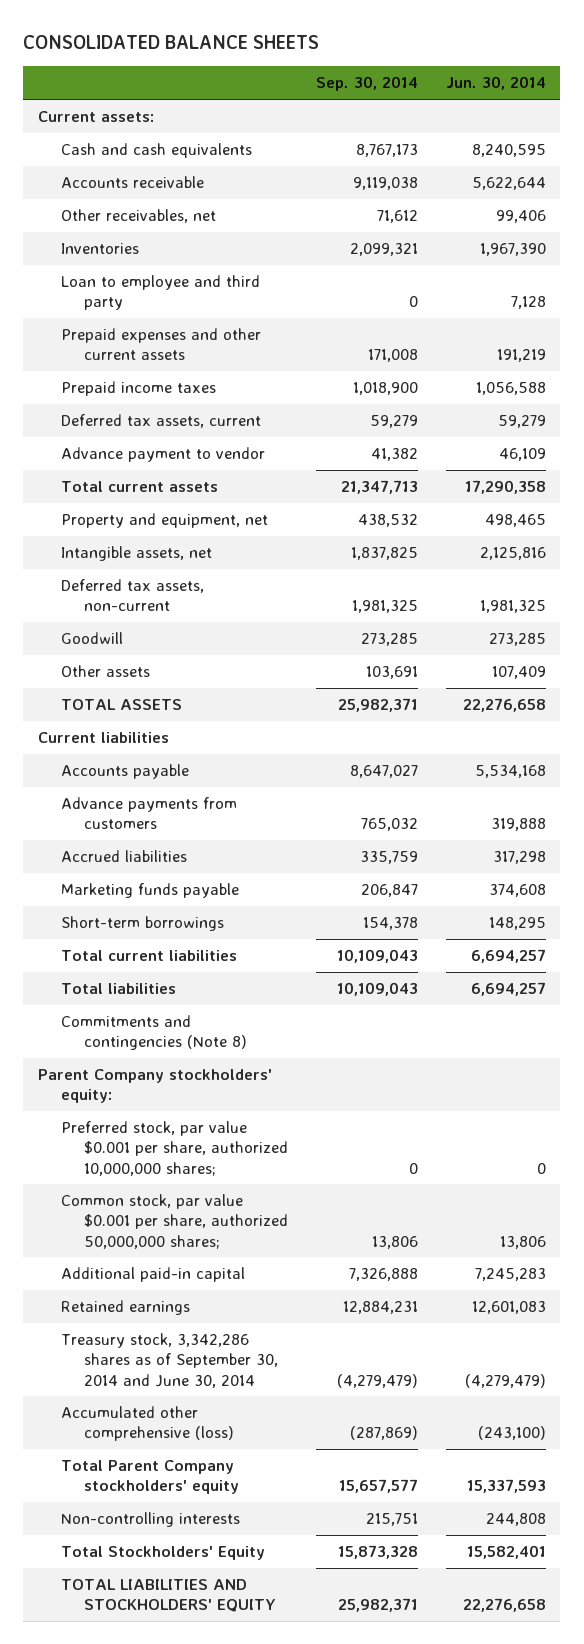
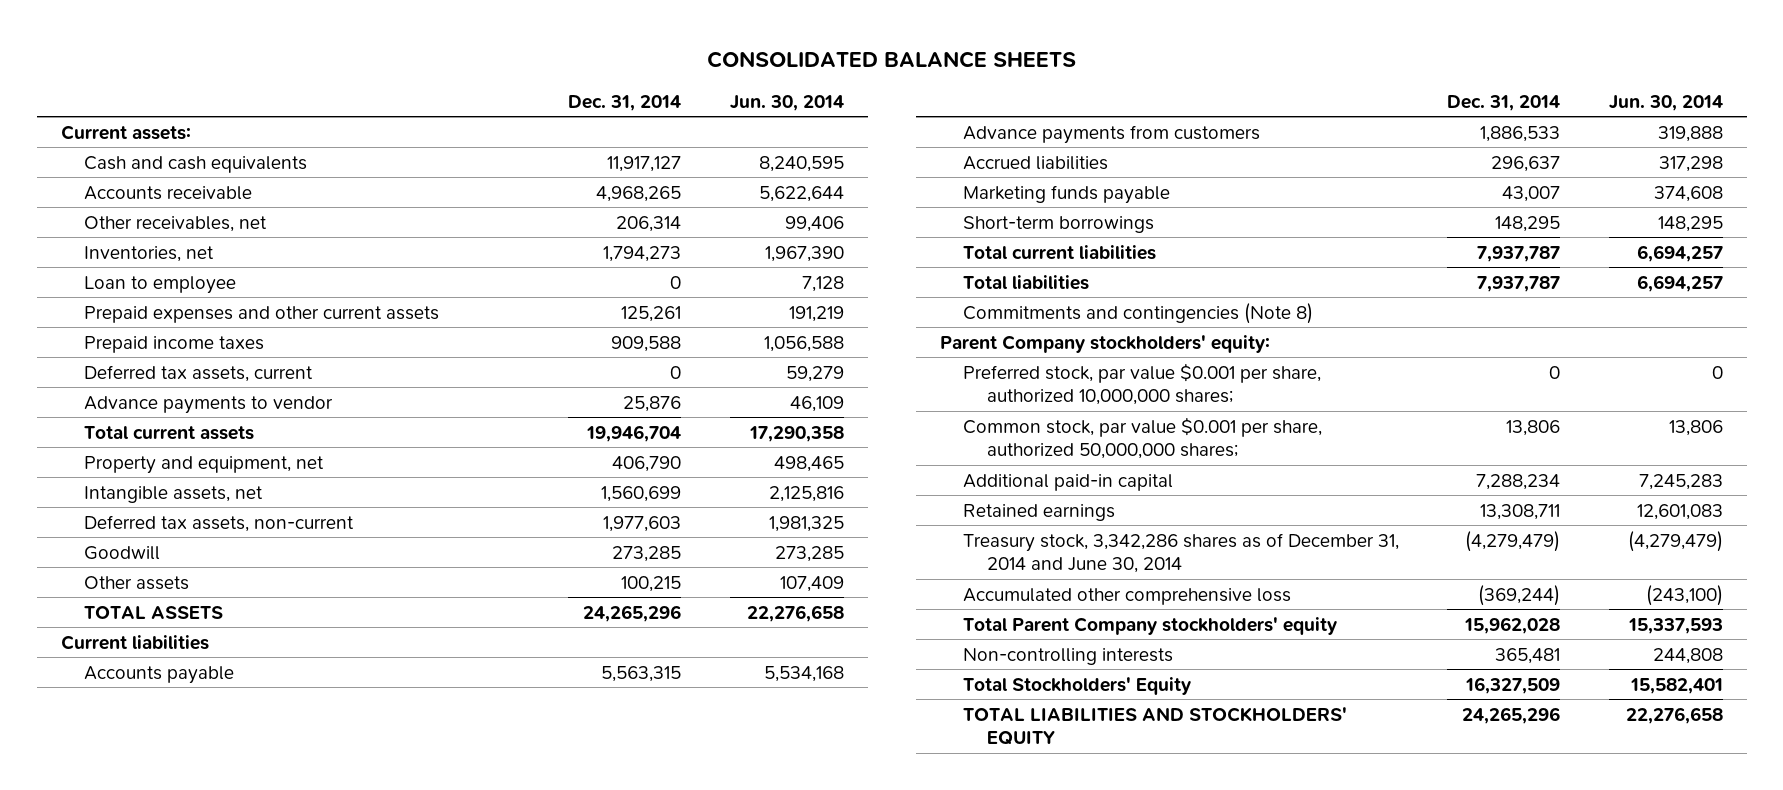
[316,76,419,92] Sep. 30, 2014 -> none
none -> [568,94,682,111] Dec. 31, 2014
[60,243,139,255] Inventories -> [84,245,215,262] Inventories, net
[60,275,260,311] Loan to employee and third party -> [84,275,237,294] Loan to employee
[60,447,265,463] Advance payment to vendor -> [84,395,334,414] Advance payments to vendor
[60,1333,278,1388] Treasury stock, 3,342,286 shares as of September 30, 2014 and June 30, 2014 -> [963,532,1400,574] Treasury stock, 3,342,286 shares as of December 31, 2014 and June 30, 2014
[60,1406,234,1442] Accumulated other comprehensive (loss) -> [963,587,1292,605] Accumulated other comprehensive loss

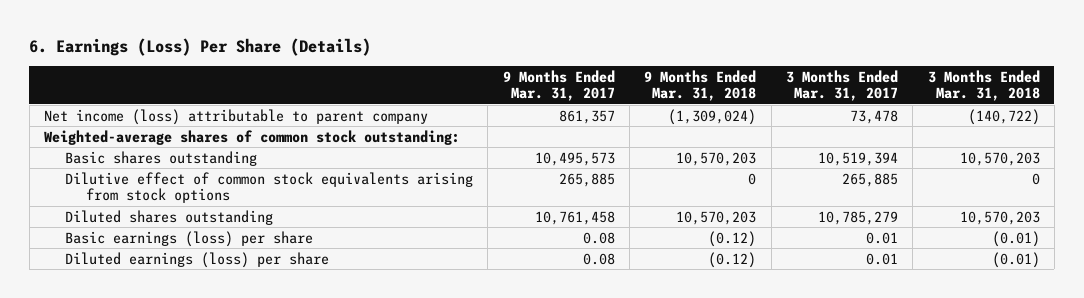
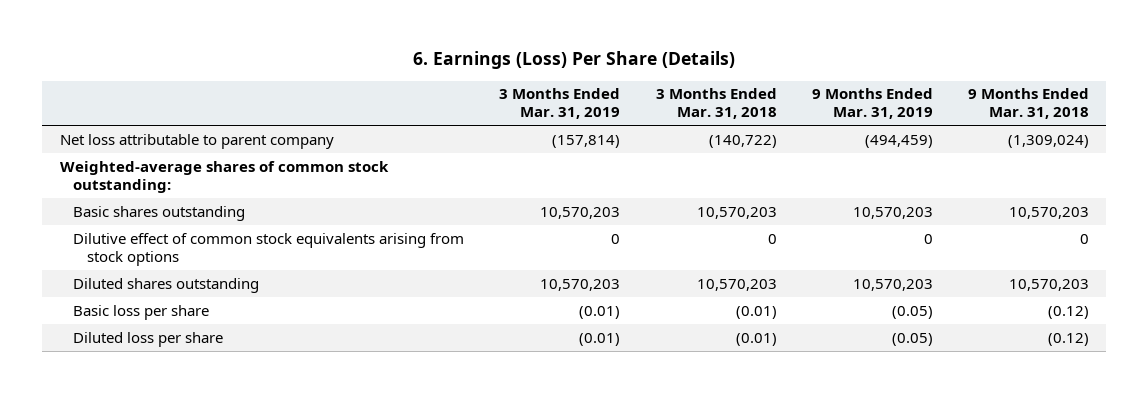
[502,69,615,102] 9 Months Ended Mar. 31, 2017 -> none
[785,69,898,102] 3 Months Ended Mar. 31, 2017 -> none
none -> [499,88,621,120] 3 Months Ended Mar. 31, 2019
none -> [811,88,933,120] 9 Months Ended Mar. 31, 2019
[44,108,429,125] Net income (loss) attributable to parent company -> [59,133,334,149] Net loss attributable to parent company
[64,230,313,247] Basic earnings (loss) per share -> [73,304,210,320] Basic loss per share
[64,251,329,268] Diluted earnings (loss) per share -> [73,331,224,347] Diluted loss per share

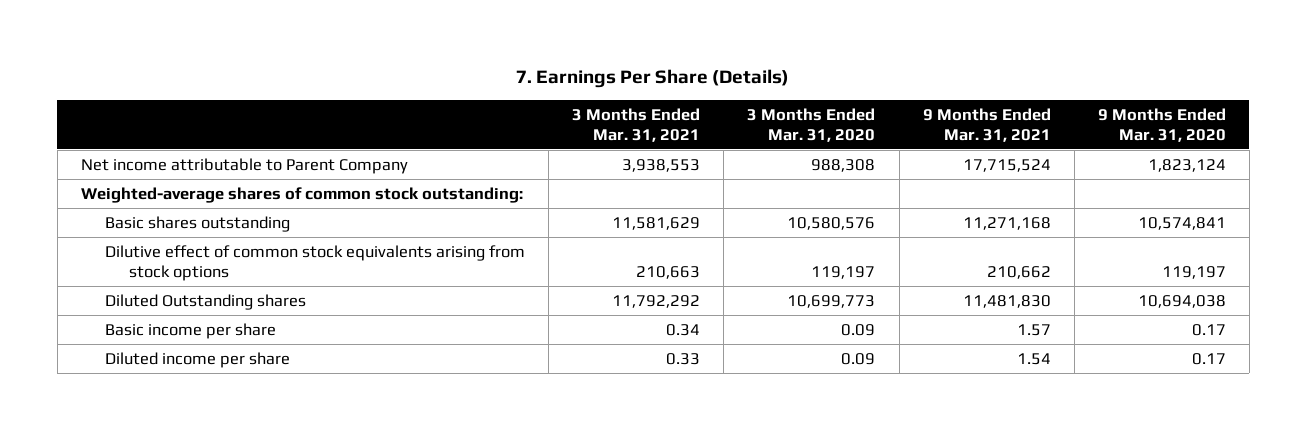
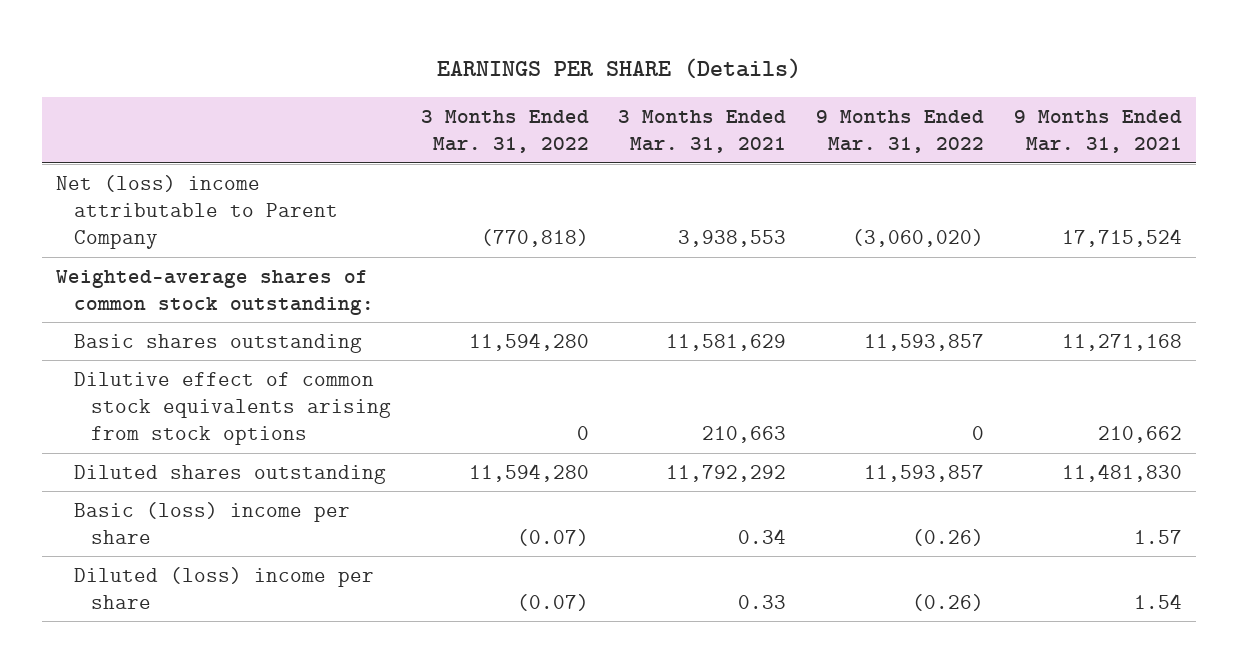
[516,69,790,89] 7. Earnings Per Share (Details) -> [436,57,801,79] EARNINGS PER SHARE (Details)
[747,107,876,142] 3 Months Ended Mar. 31, 2020 -> none
[1097,107,1226,142] 9 Months Ended Mar. 31, 2020 -> none
none -> [420,109,589,154] 3 Months Ended Mar. 31, 2022
none -> [815,109,984,154] 9 Months Ended Mar. 31, 2022
[80,157,408,174] Net income attributable to Parent Company -> [56,174,338,250] Net (loss) income attributable to Parent Company
[105,293,307,310] Diluted Outstanding shares -> [73,464,386,484] Diluted shares outstanding
[105,322,277,339] Basic income per share -> [73,501,350,545] Basic (loss) income per share
[105,351,291,368] Diluted income per share -> [73,566,374,610] Diluted (loss) income per share

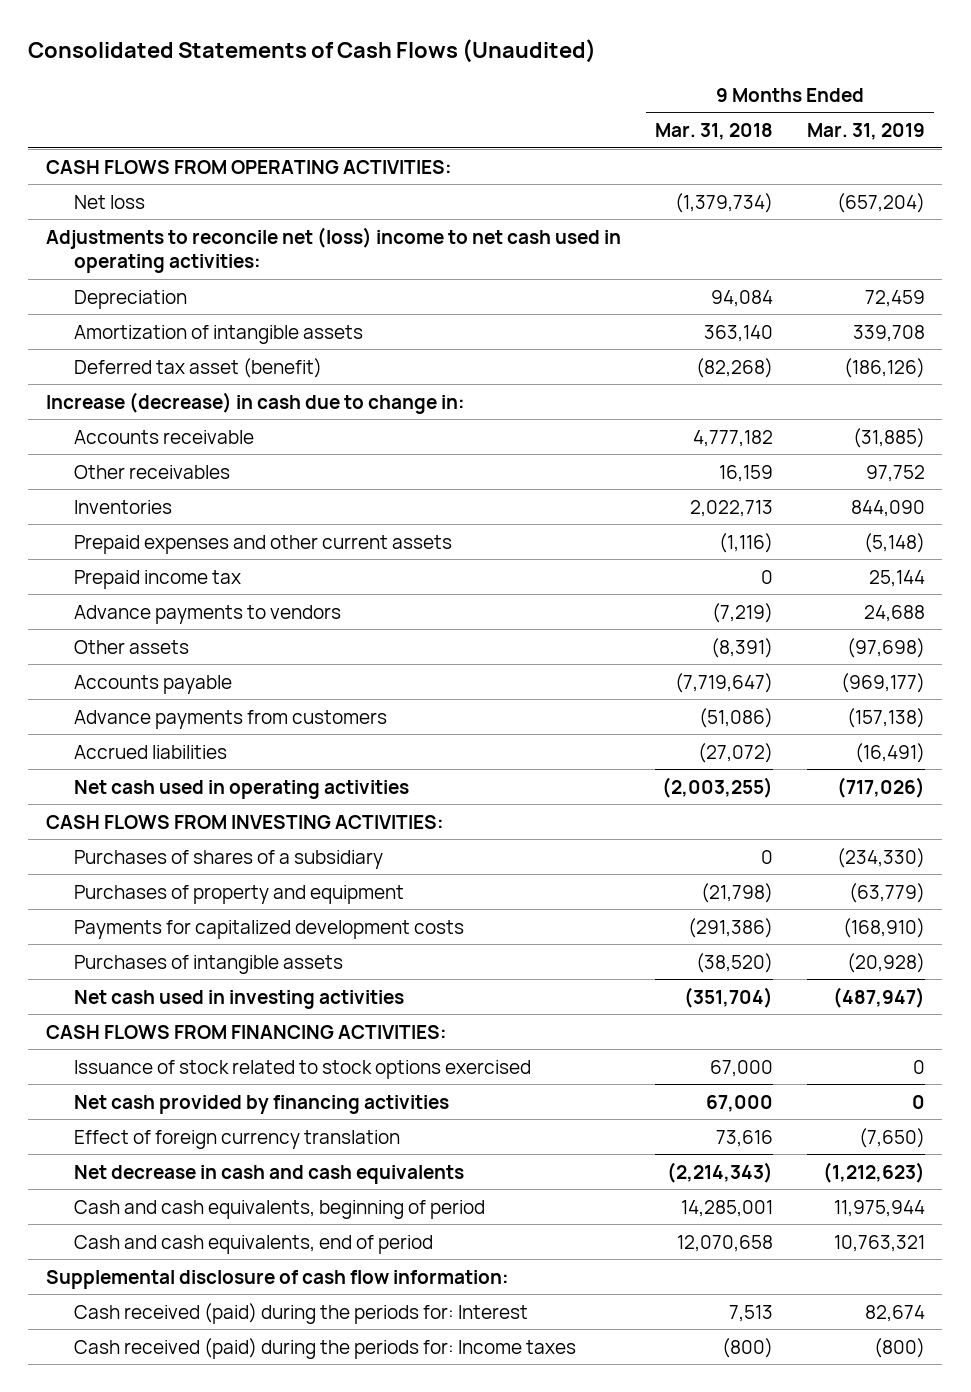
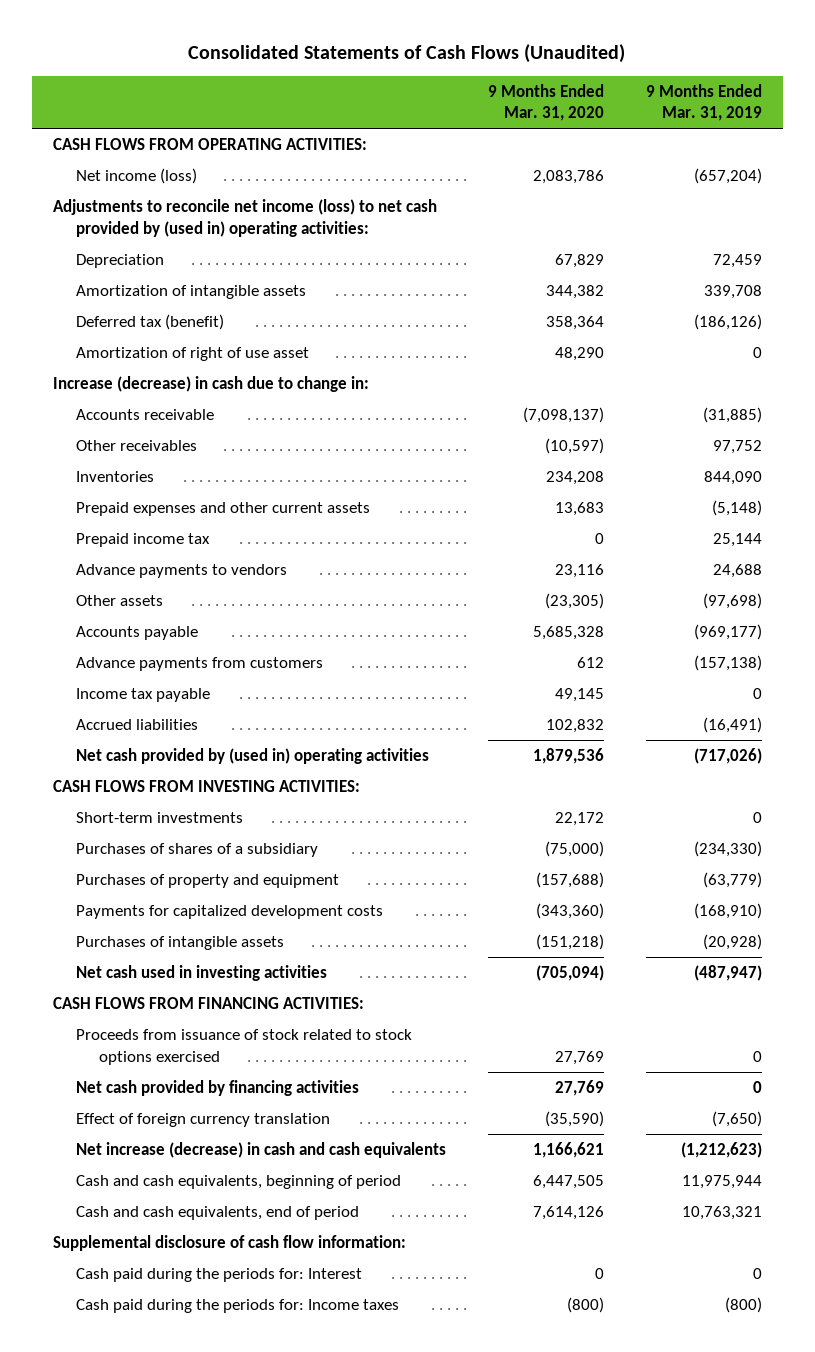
[654,123,773,141] Mar. 31, 2018 -> none
none -> [487,83,604,122] 9 Months Ended Mar. 31, 2020
[73,194,145,209] Net loss -> [76,167,198,184] Net income (loss)
[45,226,621,274] Adjustments to reconcile net (loss) income to net cash used in operating activities: -> [52,198,437,237] Adjustments to reconcile net income (loss) to net cash provided by (used in) operating activities:
[73,357,322,378] Deferred tax asset (benefit) -> [76,313,225,330] Deferred tax (benefit)
none -> [76,346,310,361] Amortization of right of use asset
none -> [76,687,211,702] Income tax payable
[73,779,409,799] Net cash used in operating activities -> [76,747,430,764] Net cash provided by (used in) operating activities
none -> [76,811,244,823] Short-term investments
[73,1059,531,1079] Issuance of stock related to stock options exercised -> [76,1028,413,1065] Proceeds from issuance of stock related to stock options exercised
[73,1164,464,1184] Net decrease in cash and cash equivalents -> [76,1141,447,1158] Net increase (decrease) in cash and cash equivalents
[73,1302,528,1324] Cash received (paid) during the periods for: Interest -> [76,1267,363,1282] Cash paid during the periods for: Interest
[865,1304,926,1322] 82,674 -> [752,1267,762,1279] 0
[73,1337,576,1359] Cash received (paid) during the periods for: Income taxes -> [76,1298,400,1313] Cash paid during the periods for: Income taxes

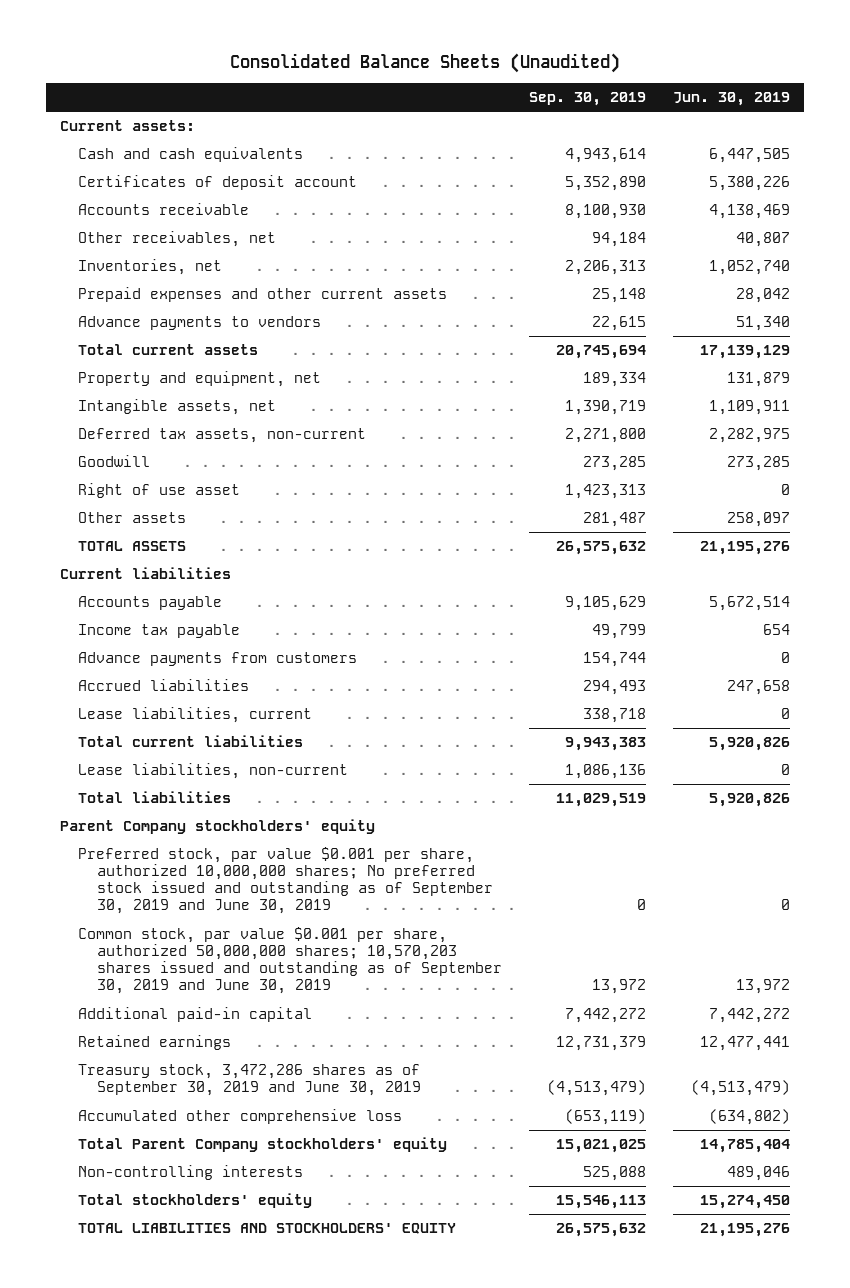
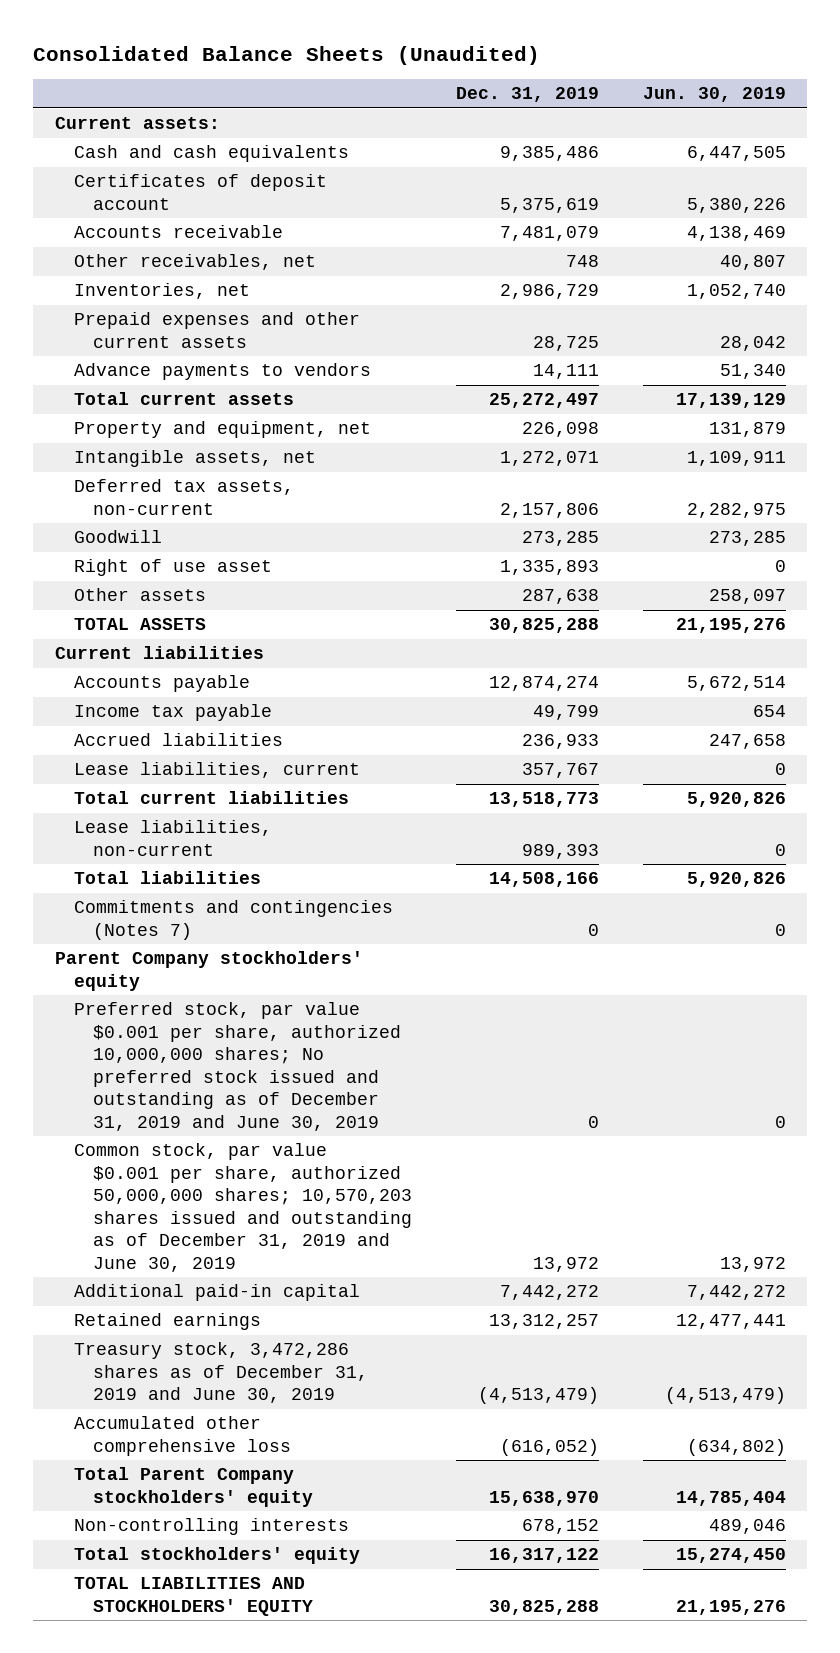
[529,91,647,106] Sep. 30, 2019 -> none
none -> [455,87,599,103] Dec. 31, 2019
[78,652,358,667] Advance payments from customers -> none
none -> [73,900,393,940] Commitments and contingencies (Notes 7)
[78,847,494,915] Preferred stock, par value $0.001 per share, authorized 10,000,000 shares; No preferred stock issued and outstanding as of September 30, 2019 and June 30, 2019 -> [73,1002,401,1131] Preferred stock, par value $0.001 per share, authorized 10,000,000 shares; No preferred stock issued and outstanding as of December 31, 2019 and June 30, 2019
[78,927,503,995] Common stock, par value $0.001 per share, authorized 50,000,000 shares; 10,570,203 shares issued and outstanding as of September 30, 2019 and June 30, 2019 -> [73,1143,412,1272] Common stock, par value $0.001 per share, authorized 50,000,000 shares; 10,570,203 shares issued and outstanding as of December 31, 2019 and June 30, 2019
[78,1064,422,1097] Treasury stock, 3,472,286 shares as of September 30, 2019 and June 30, 2019 -> [73,1342,368,1404] Treasury stock, 3,472,286 shares as of December 31, 2019 and June 30, 2019

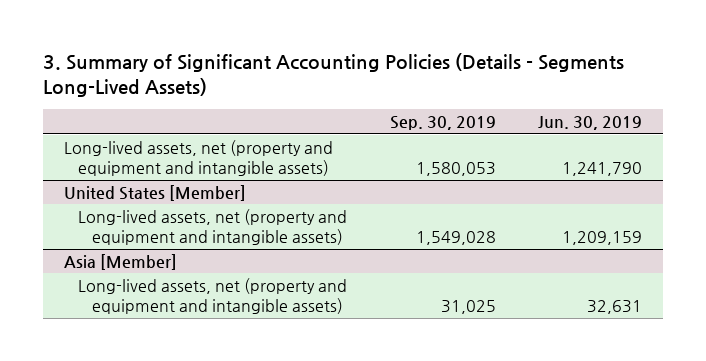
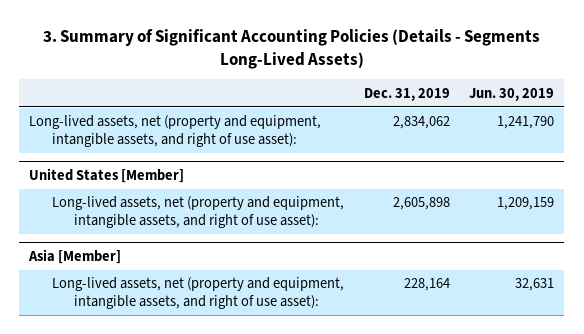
[389,116,496,131] Sep. 30, 2019 -> none
none -> [363,87,450,101] Dec. 31, 2019
[64,139,334,177] Long-lived assets, net (property and equipment and intangible assets) -> [29,115,322,148] Long-lived assets, net (property and equipment, intangible assets, and right of use asset):
[78,208,348,246] Long-lived assets, net (property and equipment and intangible assets) -> [51,196,344,229] Long-lived assets, net (property and equipment, intangible assets, and right of use asset):
[78,277,348,315] Long-lived assets, net (property and equipment and intangible assets) -> [51,277,344,310] Long-lived assets, net (property and equipment, intangible assets, and right of use asset):

